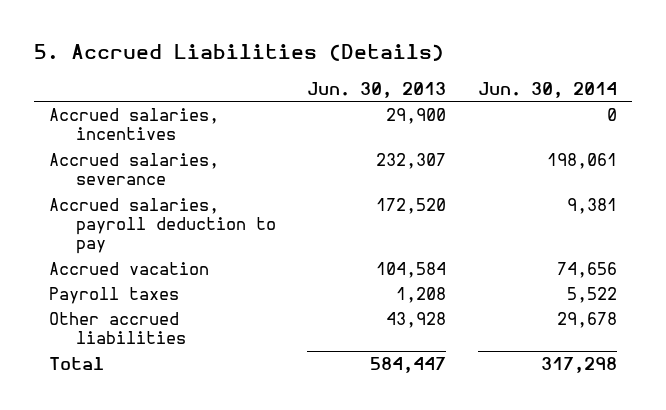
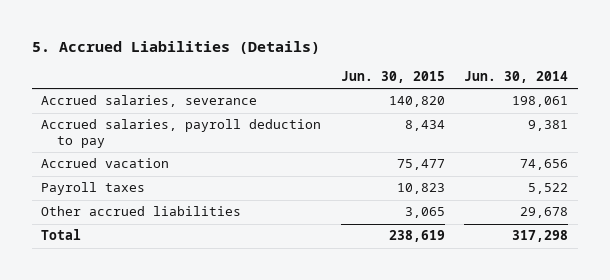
[307,81,447,98] Jun. 30, 2013 -> none
none -> [340,70,445,83] Jun. 30, 2015
[49,107,220,141] Accrued salaries, incentives -> none

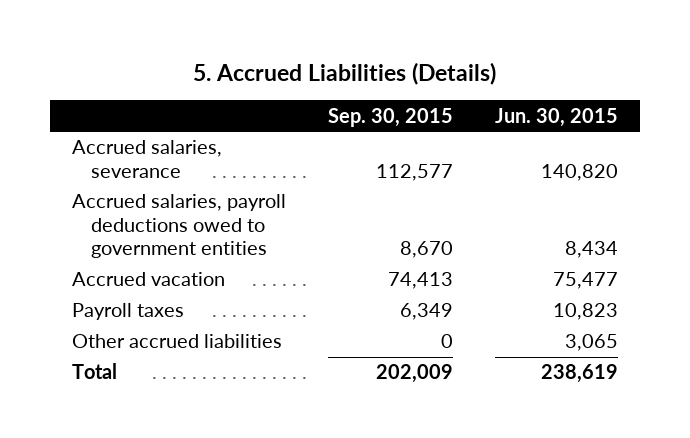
[464,70,569,83] Jun. 30, 2014 -> none
none -> [327,107,453,127] Sep. 30, 2015
[41,119,322,148] Accrued salaries, payroll deduction to pay -> [71,194,286,259] Accrued salaries, payroll deductions owed to government entities

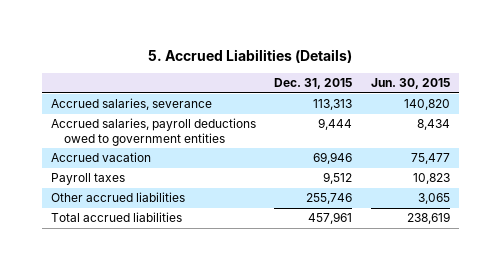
[327,107,453,127] Sep. 30, 2015 -> none
none -> [274,78,353,90] Dec. 31, 2015
[71,363,117,380] Total -> [50,212,182,223] Total accrued liabilities

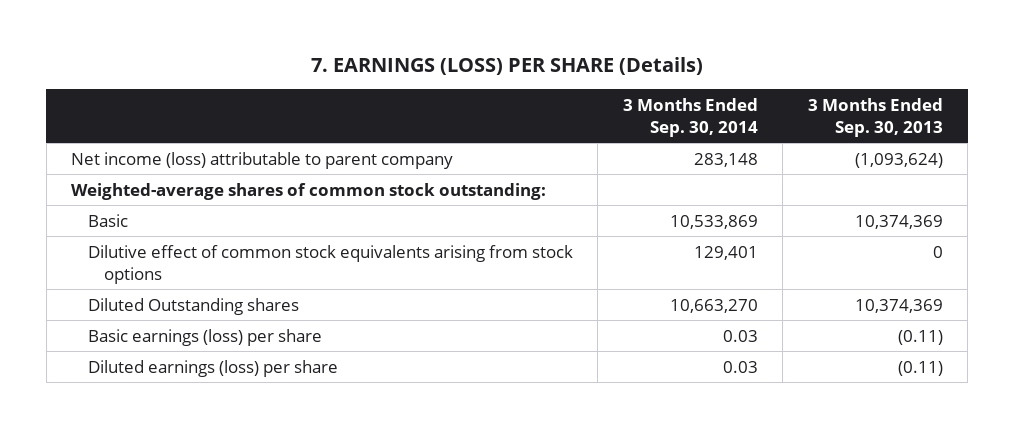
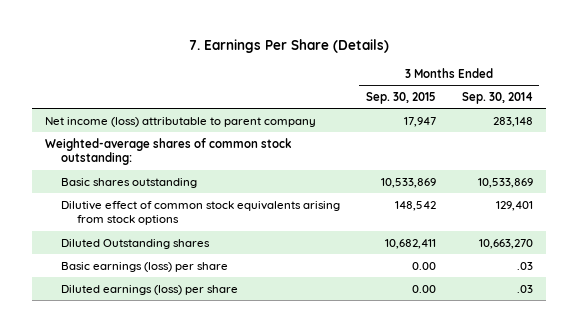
[310,57,703,76] 7. EARNINGS (LOSS) PER SHARE (Details) -> [188,39,389,54] 7. Earnings Per Share (Details)
[807,97,943,137] 3 Months Ended Sep. 30, 2013 -> none
none -> [365,91,436,104] Sep. 30, 2015
[87,213,128,227] Basic -> [61,177,198,188] Basic shares outstanding
[722,329,758,342] 0.03 -> [516,261,533,270] .03
[722,360,758,373] 0.03 -> [516,284,533,293] .03

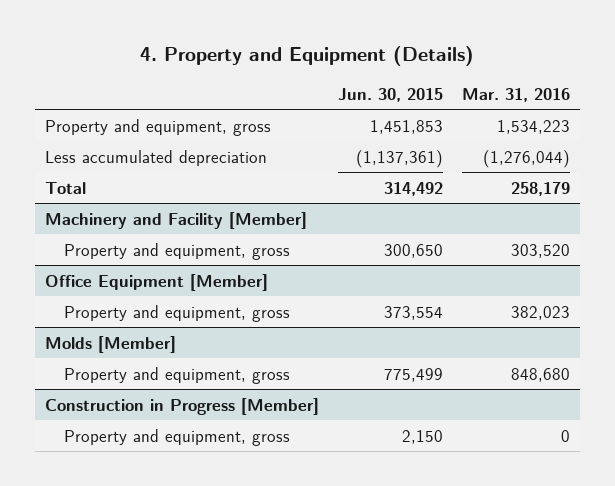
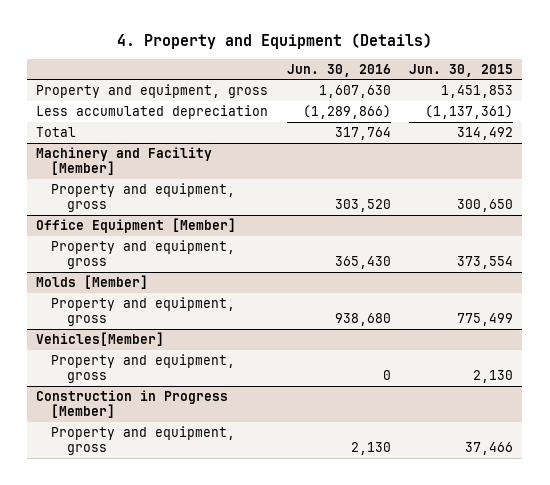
[462,87,571,102] Mar. 31, 2016 -> none
none -> [286,63,391,77] Jun. 30, 2016
none -> [36,331,165,346] Vehicles[Member]
none -> [51,353,236,383] Property and equipment, gross
[401,429,443,444] 2,150 -> [465,441,514,455] 37,466

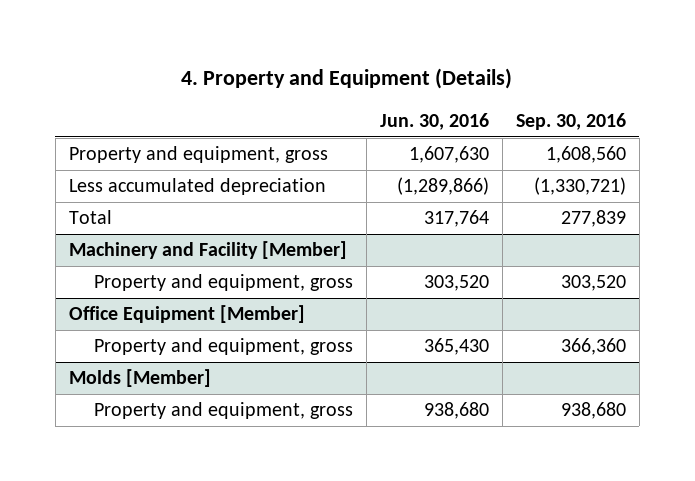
[409,63,514,77] Jun. 30, 2015 -> none
none -> [515,112,626,130] Sep. 30, 2016
[36,331,165,346] Vehicles[Member] -> none
[51,353,236,383] Property and equipment, gross -> none
[36,389,229,418] Construction in Progress [Member] -> none
[51,425,236,455] Property and equipment, gross -> none

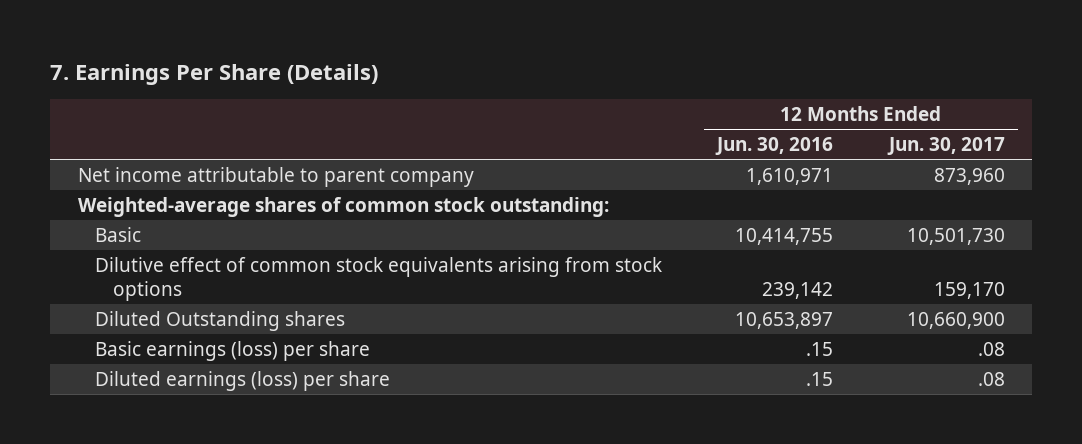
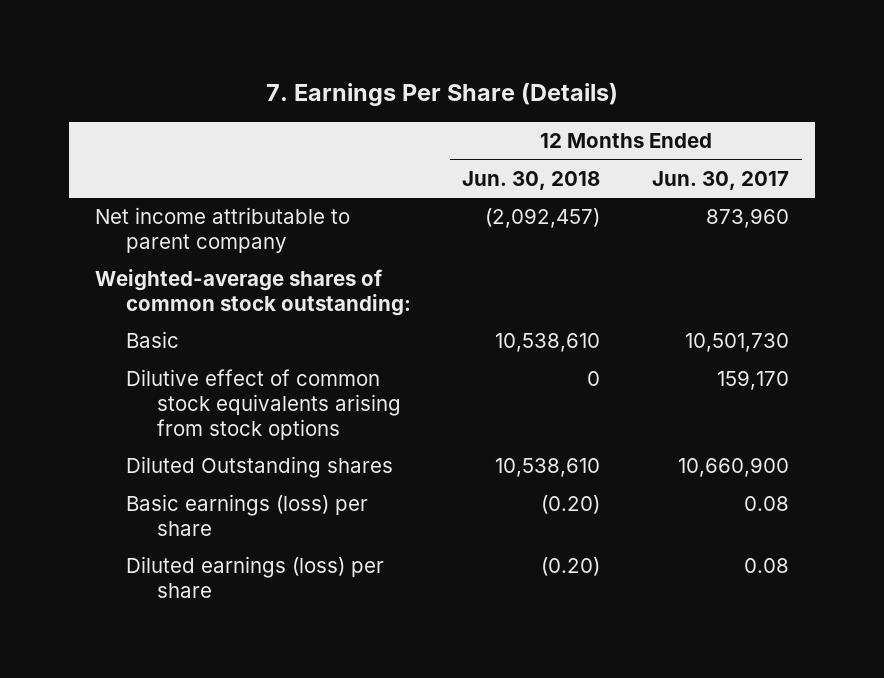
[715,137,834,156] Jun. 30, 2016 -> none
none -> [462,170,601,190] Jun. 30, 2018
[977,341,1005,356] .08 -> [743,496,789,512] 0.08
[977,371,1005,386] .08 -> [743,558,789,574] 0.08

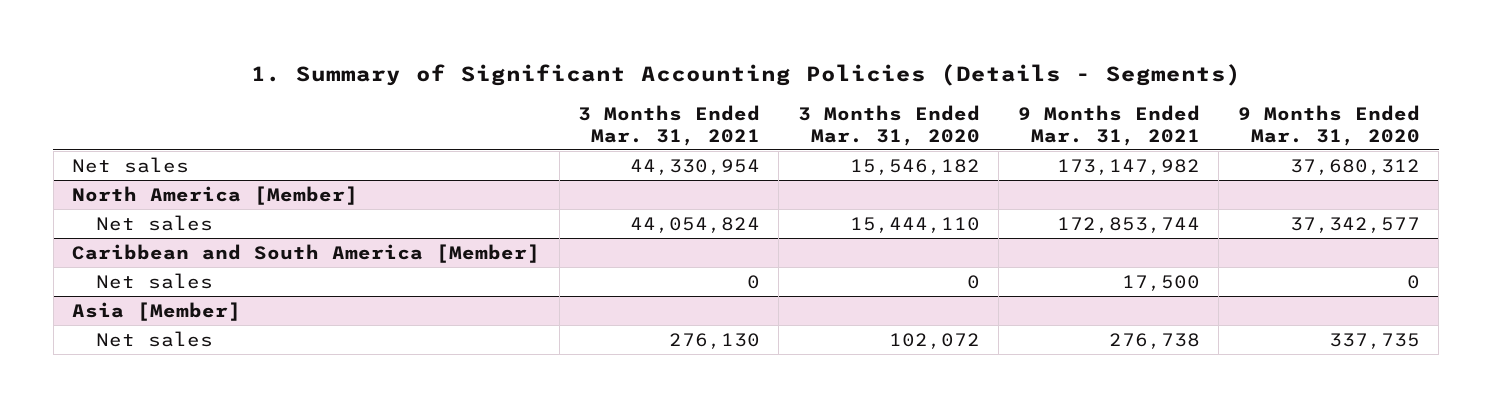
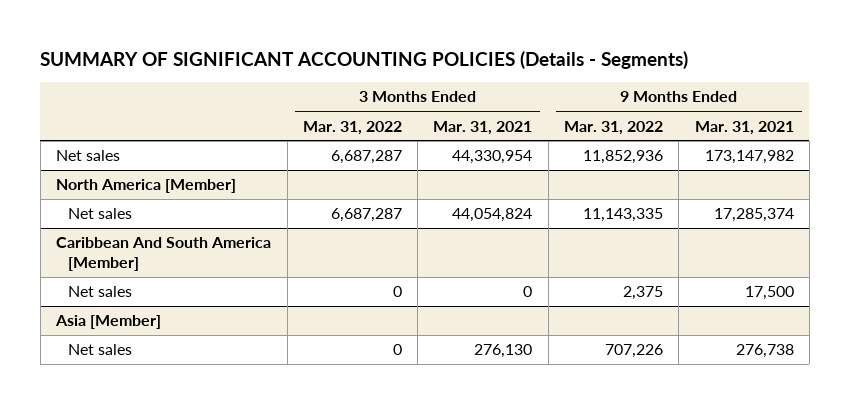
[250,63,1241,86] 1. Summary of Significant Accounting Policies (Details - Segments) -> [40,50,689,69] SUMMARY OF SIGNIFICANT ACCOUNTING POLICIES (Details - Segments)
[797,104,980,146] 3 Months Ended Mar. 31, 2020 -> none
[1237,104,1420,146] 9 Months Ended Mar. 31, 2020 -> none
none -> [302,120,402,135] Mar. 31, 2022
none -> [564,120,664,135] Mar. 31, 2022
[1056,216,1200,233] 172,853,744 -> [713,208,794,223] 17,285,374
[72,243,541,263] Caribbean and South America [Member] -> [56,237,272,271] Caribbean And South America [Member]

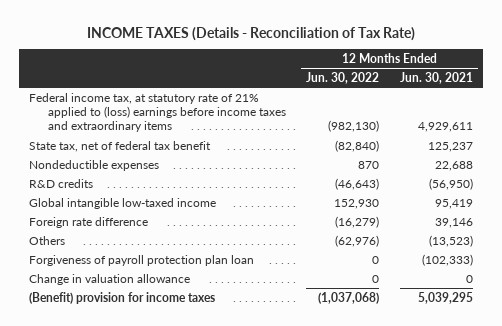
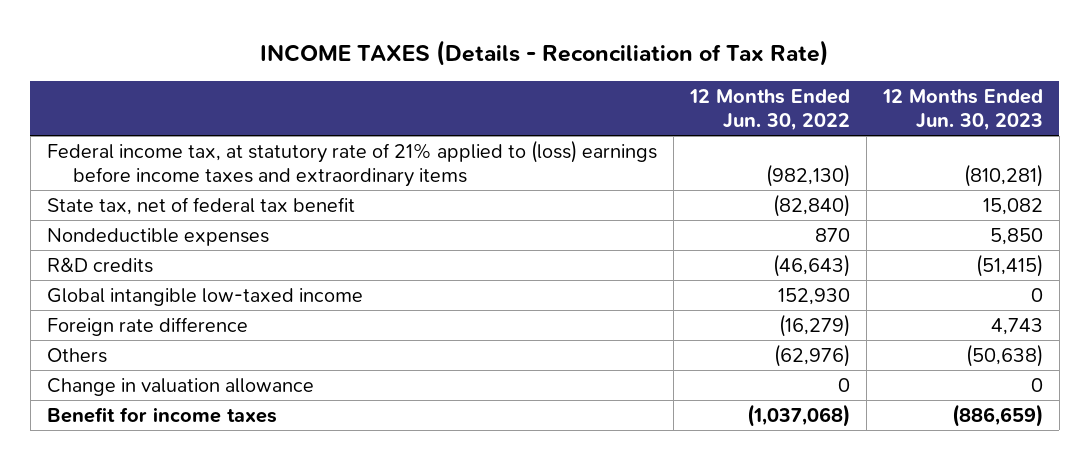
[399,72,473,85] Jun. 30, 2021 -> none
none -> [881,88,1043,132] 12 Months Ended Jun. 30, 2023
[29,254,255,266] Forgiveness of payroll protection plan loan -> none
[29,291,216,304] (Benefit) provision for income taxes -> [46,406,277,423] Benefit for income taxes

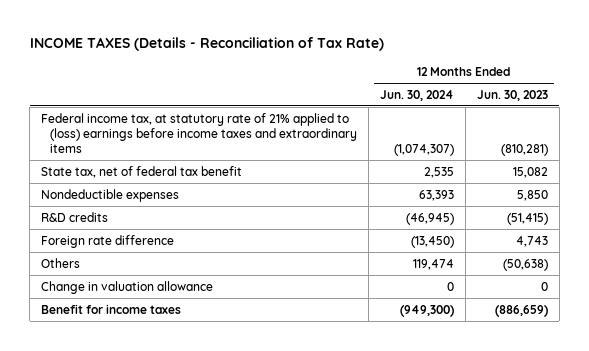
[688,88,850,132] 12 Months Ended Jun. 30, 2022 -> none
none -> [379,89,454,101] Jun. 30, 2024
[46,287,363,306] Global intangible low-taxed income -> none

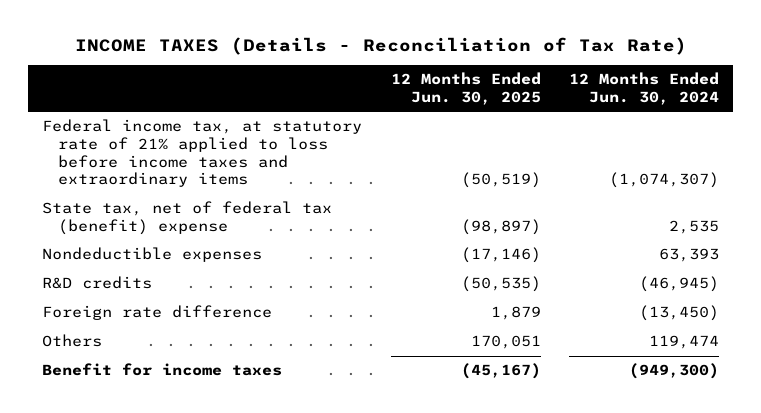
[476,89,548,101] Jun. 30, 2023 -> none
none -> [390,72,541,106] 12 Months Ended Jun. 30, 2025
[41,112,357,153] Federal income tax, at statutory rate of 21% applied to (loss) earnings before income taxes and extraordinary items -> [42,119,363,188] Federal income tax, at statutory rate of 21% applied to loss before income taxes and extraordinary items
[41,165,243,178] State tax, net of federal tax benefit -> [42,201,333,236] State tax, net of federal tax (benefit) expense
[41,280,214,294] Change in valuation allowance -> none

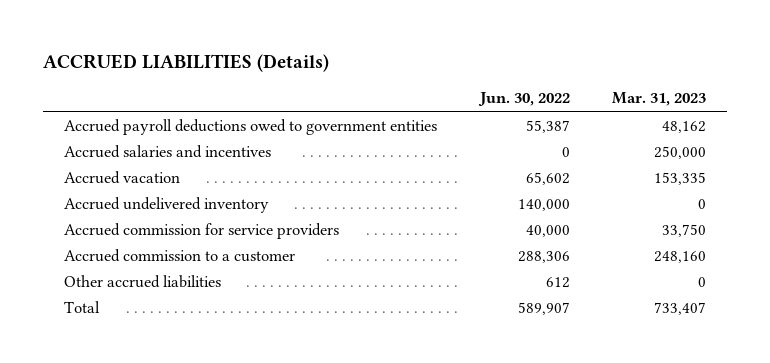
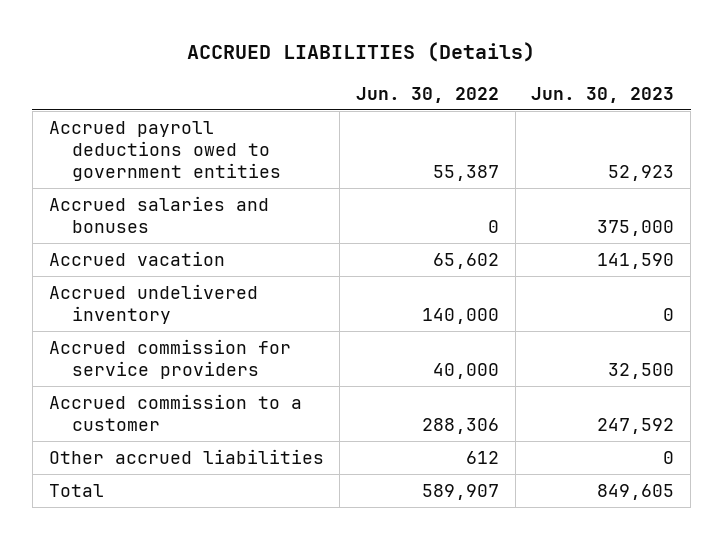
[612,92,707,107] Mar. 31, 2023 -> none
none -> [531,86,675,103] Jun. 30, 2023
[64,144,272,158] Accrued salaries and incentives -> [48,195,269,233] Accrued salaries and bonuses

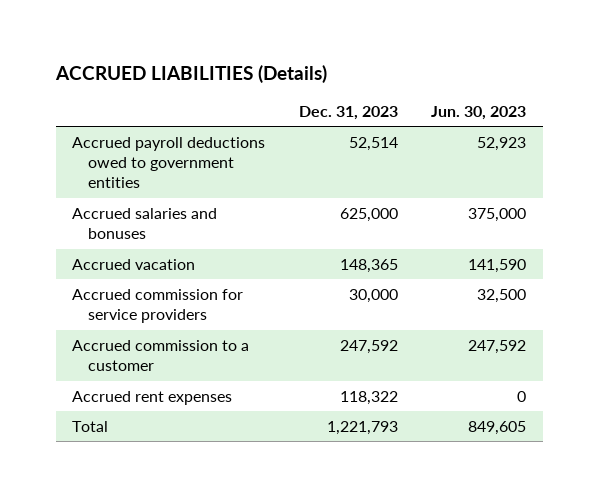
[355,86,499,103] Jun. 30, 2022 -> none
none -> [298,105,398,120] Dec. 31, 2023
[48,283,258,324] Accrued undelivered inventory -> none
[48,448,324,464] Other accrued liabilities -> none
none -> [72,390,233,405] Accrued rent expenses

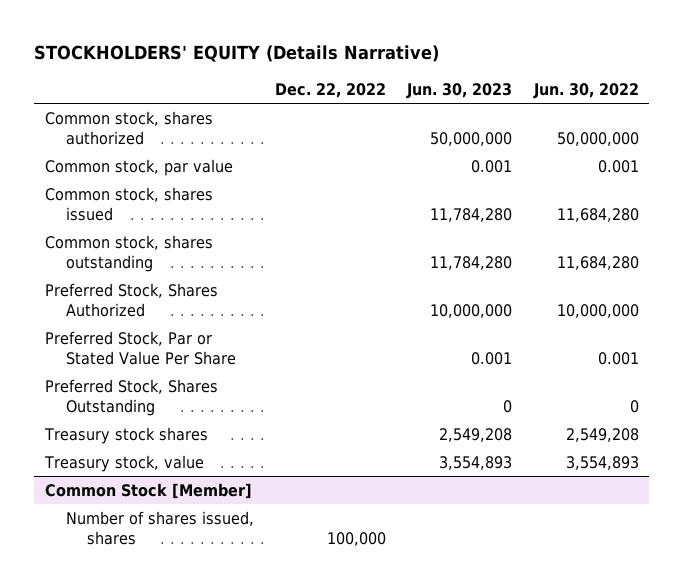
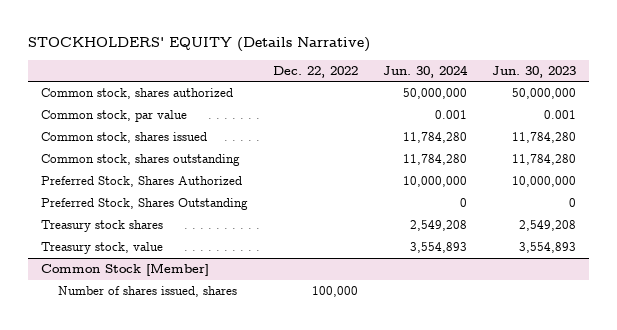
[532,82,639,99] Jun. 30, 2022 -> none
none -> [383,64,469,78] Jun. 30, 2024
[44,330,237,366] Preferred Stock, Par or Stated Value Per Share -> none

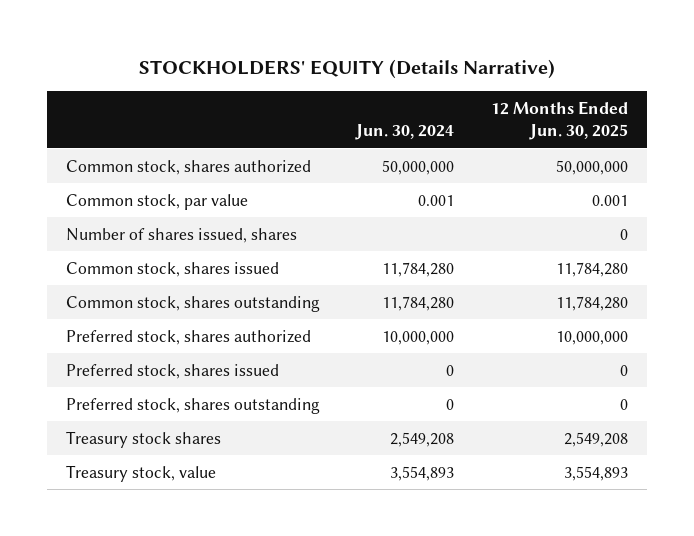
[272,65,358,78] Dec. 22, 2022 -> none
[492,65,577,78] Jun. 30, 2023 -> none
none -> [491,101,629,141] 12 Months Ended Jun. 30, 2025
none -> [65,227,297,243] Number of shares issued, shares
[40,176,242,188] Preferred Stock, Shares Authorized -> [65,329,311,345] Preferred stock, shares authorized
none -> [65,363,279,379] Preferred stock, shares issued
[40,198,248,211] Preferred Stock, Shares Outstanding -> [65,397,320,414] Preferred stock, shares outstanding
[40,263,209,277] Common Stock [Member] -> none
[57,286,237,298] Number of shares issued, shares -> none

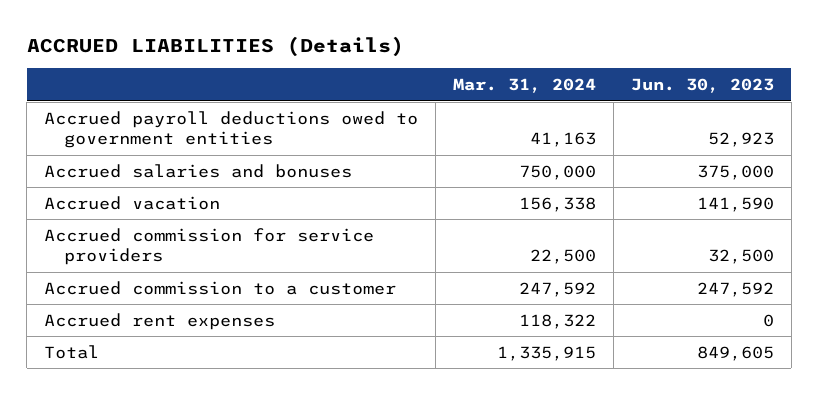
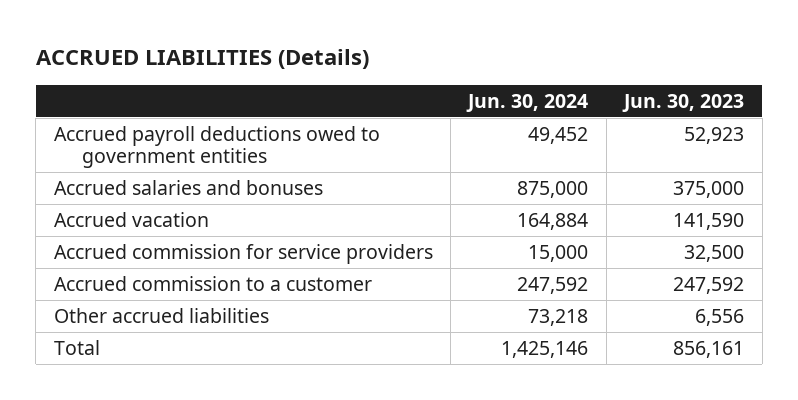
[453,78,597,94] Mar. 31, 2024 -> none
none -> [466,93,589,112] Jun. 30, 2024
[44,312,276,330] Accrued rent expenses -> none
none -> [53,307,269,323] Other accrued liabilities
[696,345,774,361] 849,605 -> [673,340,745,358] 856,161

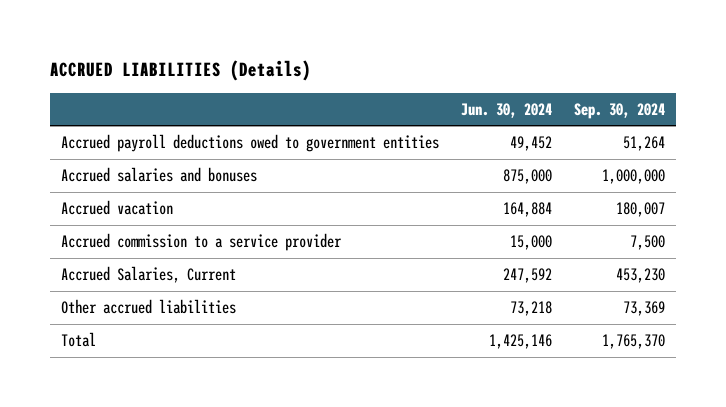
[622,93,745,112] Jun. 30, 2023 -> none
none -> [574,102,666,119] Sep. 30, 2024
[53,243,433,264] Accrued commission for service providers -> [60,233,342,252] Accrued commission to a service provider
[53,275,372,291] Accrued commission to a customer -> [60,266,236,284] Accrued Salaries, Current

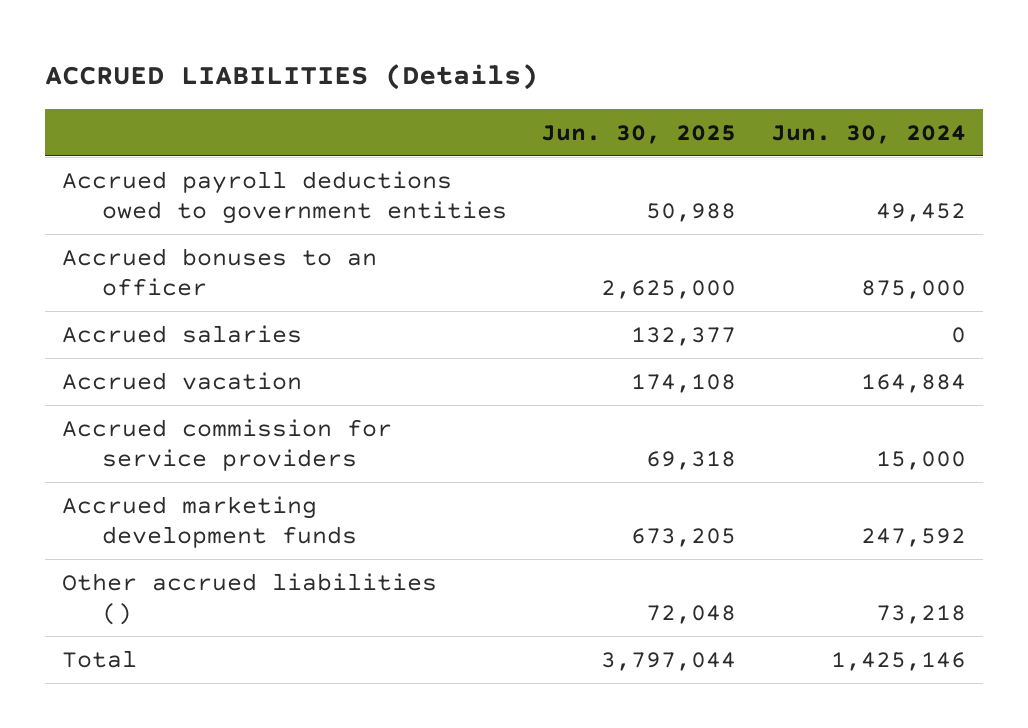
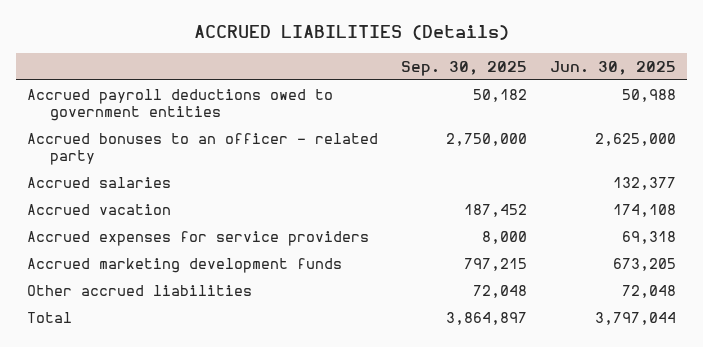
[770,124,966,144] Jun. 30, 2024 -> none
none -> [401,60,528,76] Sep. 30, 2025
[62,247,378,297] Accrued bonuses to an officer -> [27,132,379,166] Accrued bonuses to an officer - related party
[62,418,393,472] Accrued commission for service providers -> [27,230,370,246] Accrued expenses for service providers
[62,572,438,626] Other accrued liabilities () -> [27,284,253,296] Other accrued liabilities

